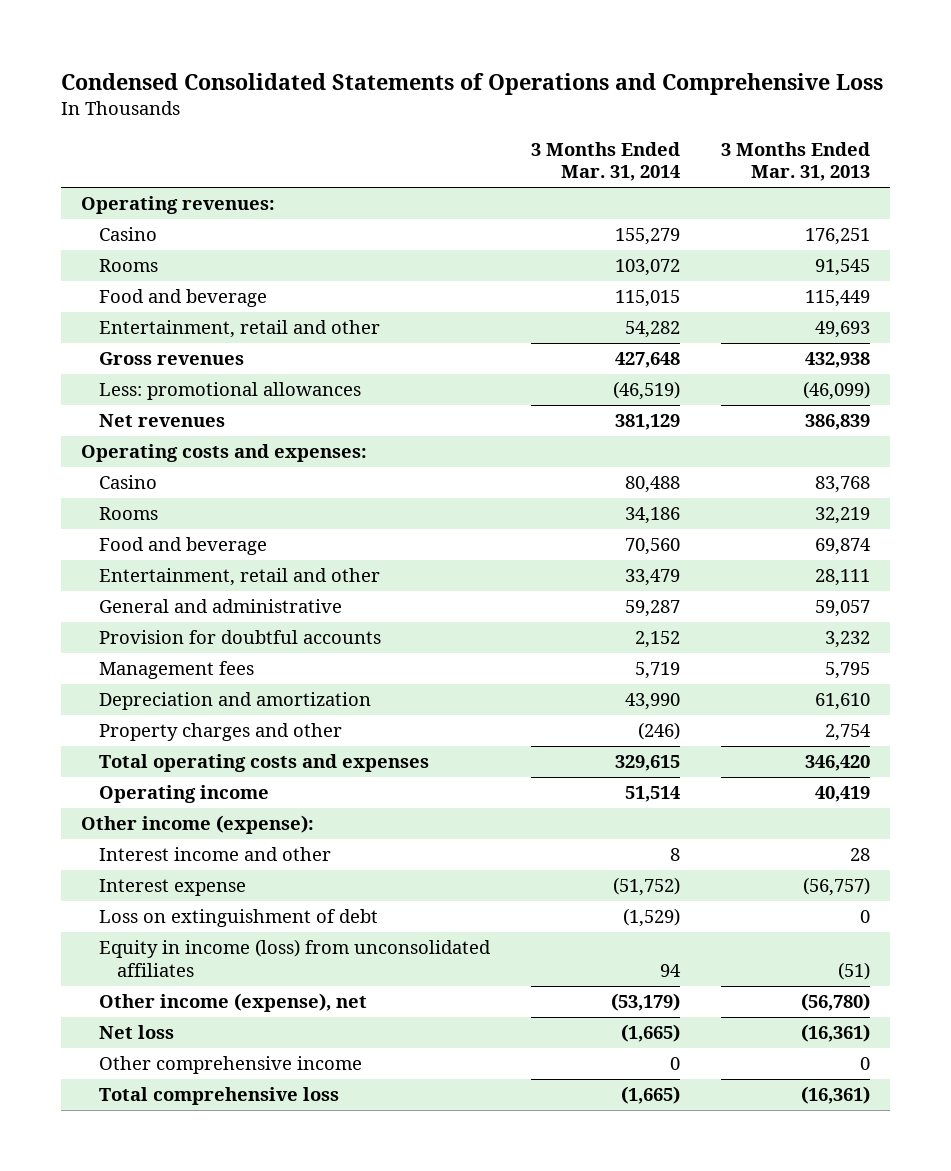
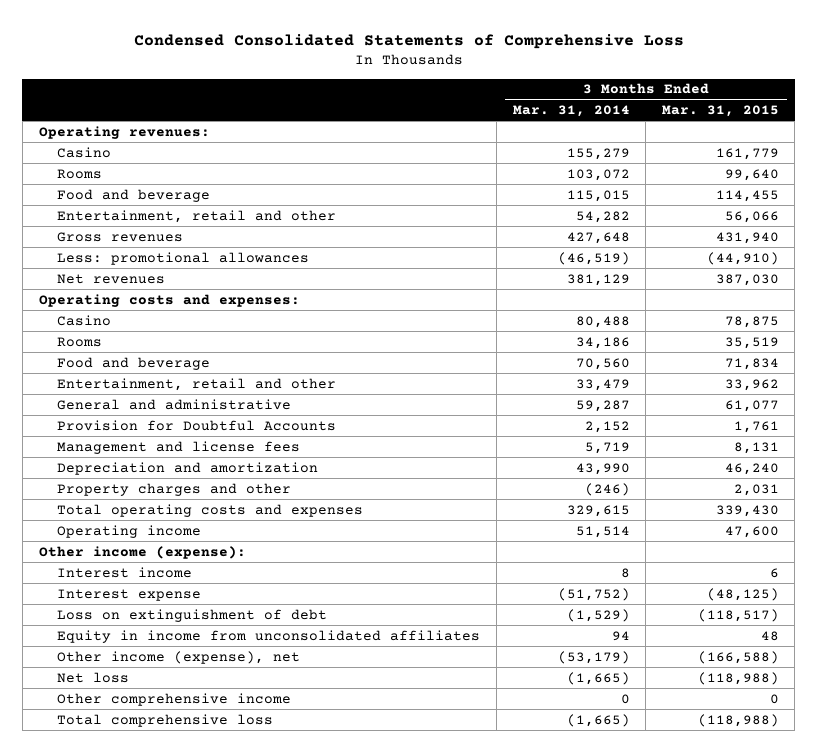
[60,72,883,95] Condensed Consolidated Statements of Operations and Comprehensive Loss -> [133,33,684,49] Condensed Consolidated Statements of Comprehensive Loss
[720,141,870,182] 3 Months Ended Mar. 31, 2013 -> none
none -> [661,105,779,118] Mar. 31, 2015
[99,630,382,645] Provision for doubtful accounts -> [57,419,337,431] Provision for Doubtful Accounts
[99,661,255,680] Management fees -> [57,440,301,454] Management and license fees
[99,847,332,862] Interest income and other -> [57,566,193,578] Interest income
[99,939,492,978] Equity in income (loss) from unconsolidated affiliates -> [57,629,481,643] Equity in income from unconsolidated affiliates

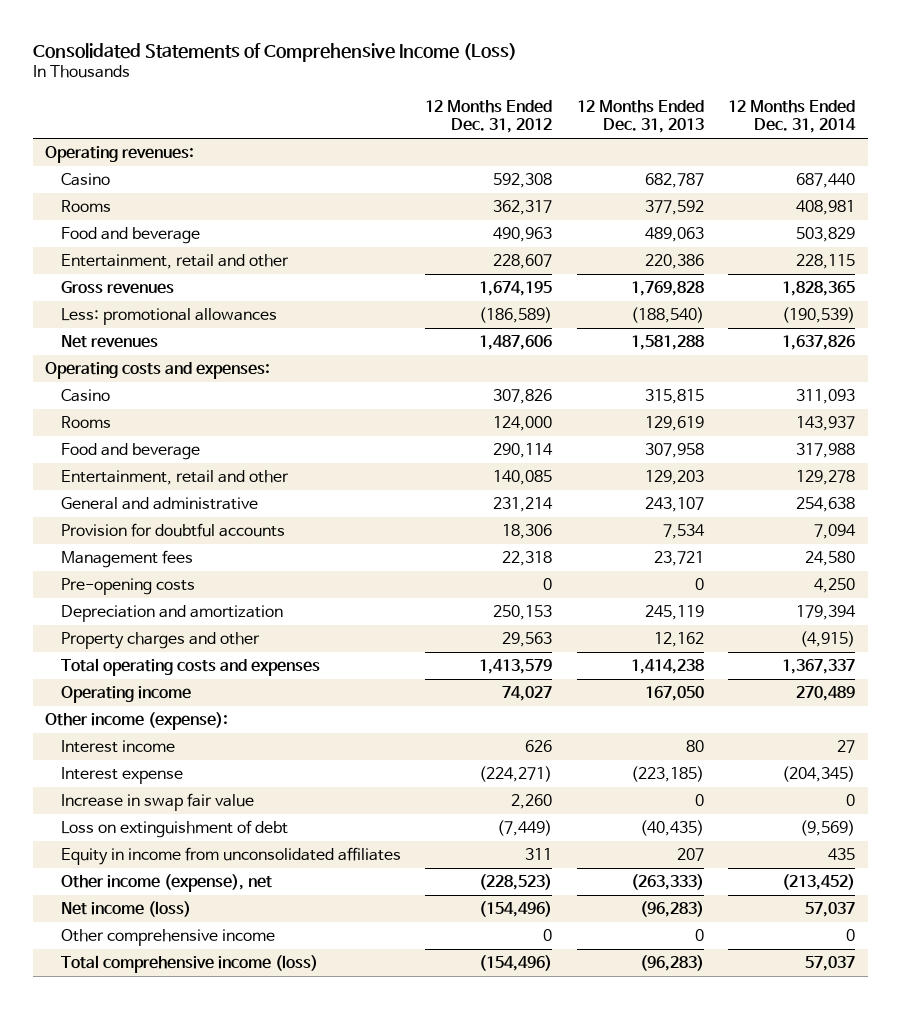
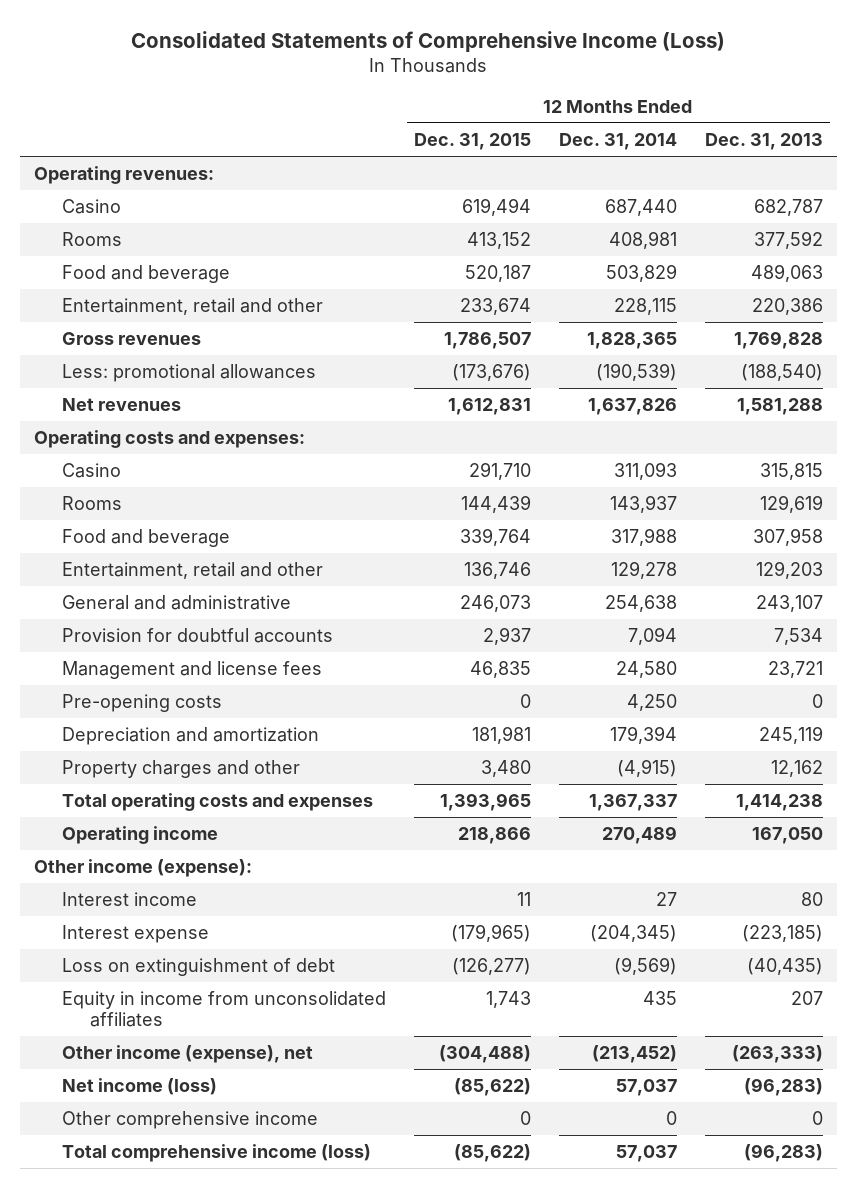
[425,99,553,134] 12 Months Ended Dec. 31, 2012 -> none
none -> [413,133,531,151] Dec. 31, 2015
[60,550,193,569] Management fees -> [61,661,322,680] Management and license fees
[60,793,254,812] Increase in swap fair value -> none

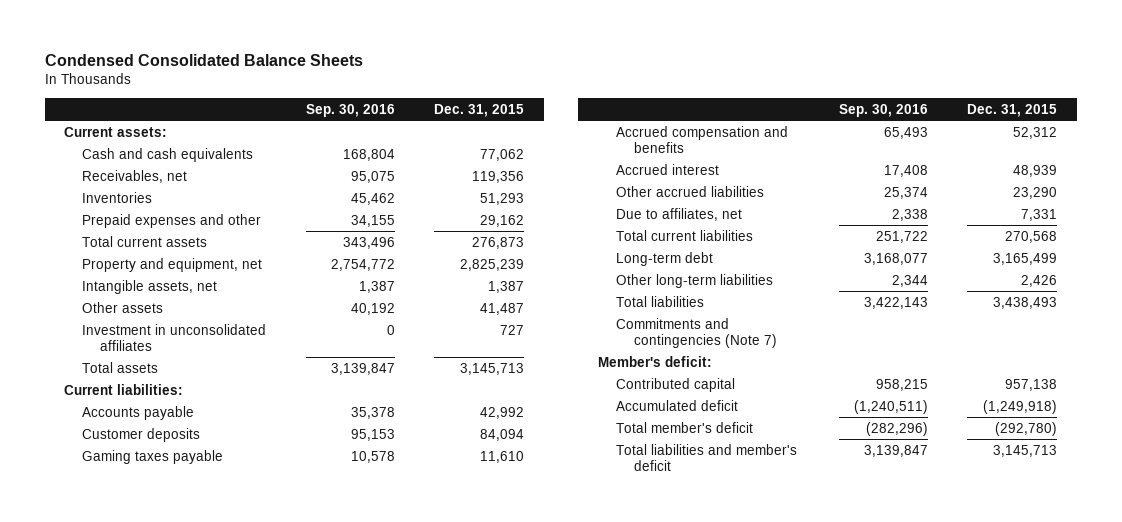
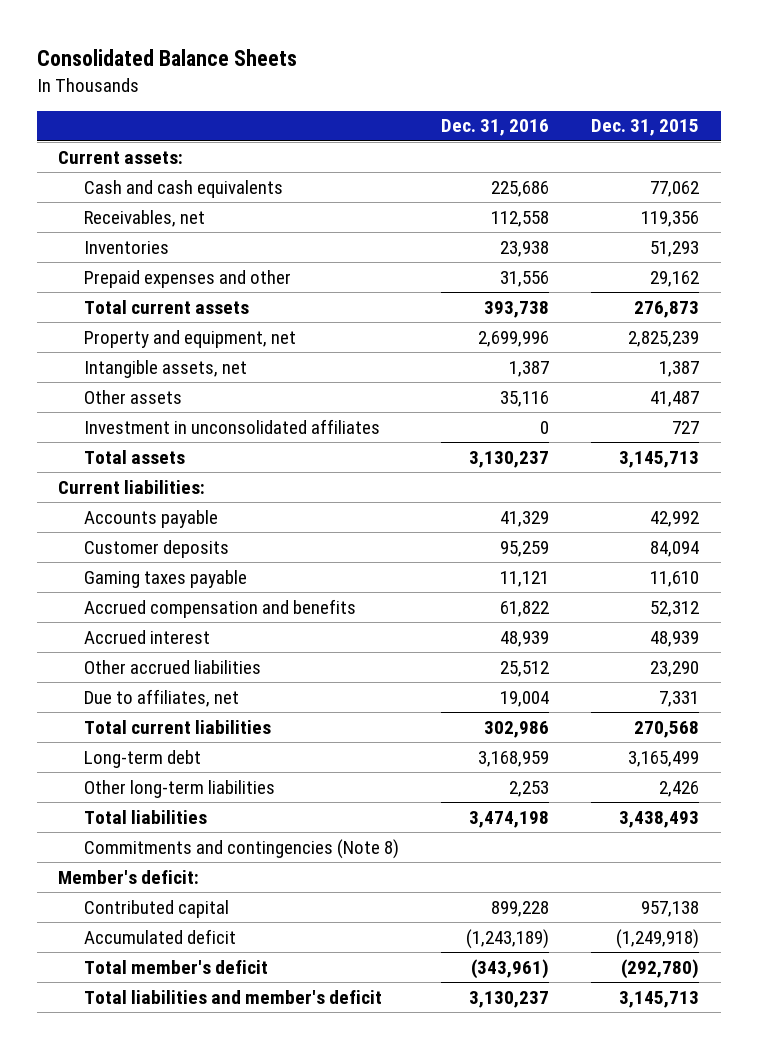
[44,53,363,66] Condensed Consolidated Balance Sheets -> [37,49,298,67] Consolidated Balance Sheets
[305,103,395,117] Sep. 30, 2016 -> none
none -> [441,119,550,137] Dec. 31, 2016
[615,317,777,348] Commitments and contingencies (Note 7) -> [83,838,399,859] Commitments and contingencies (Note 8)

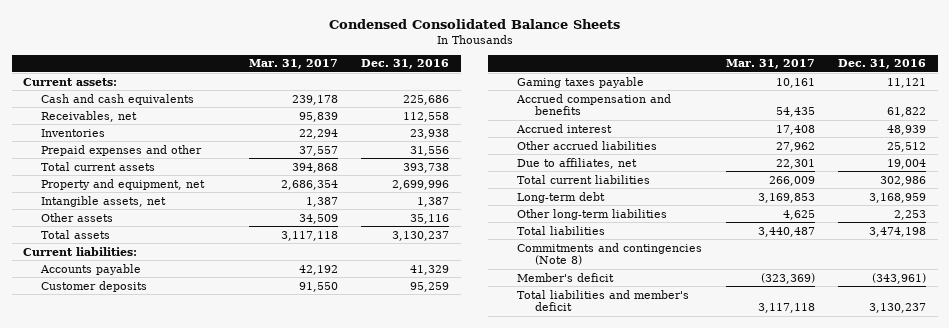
[37,49,298,67] Consolidated Balance Sheets -> [328,18,620,29] Condensed Consolidated Balance Sheets
[591,119,700,137] Dec. 31, 2015 -> none
none -> [248,59,338,70] Mar. 31, 2017
[83,418,380,434] Investment in unconsolidated affiliates -> none
[58,869,200,884] Member's deficit: -> none
[83,899,229,918] Contributed capital -> none
[83,928,236,944] Accumulated deficit -> none
[83,959,268,974] Total member's deficit -> [517,272,615,282] Member's deficit

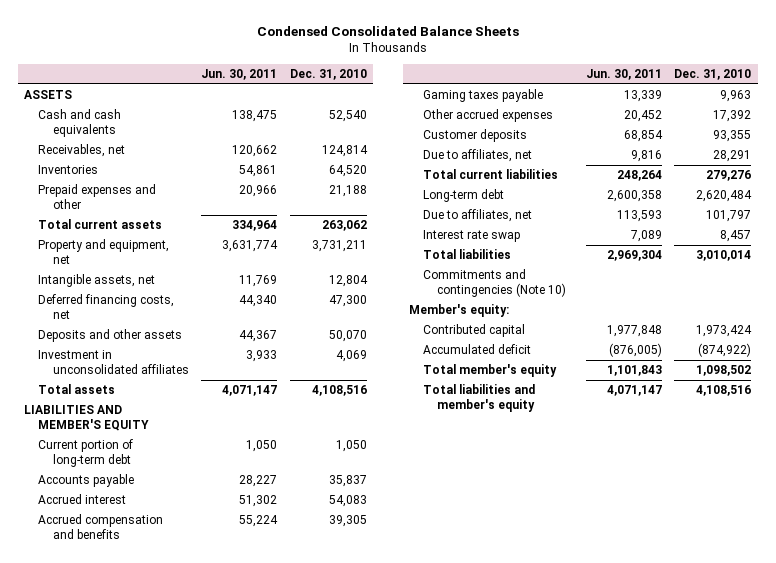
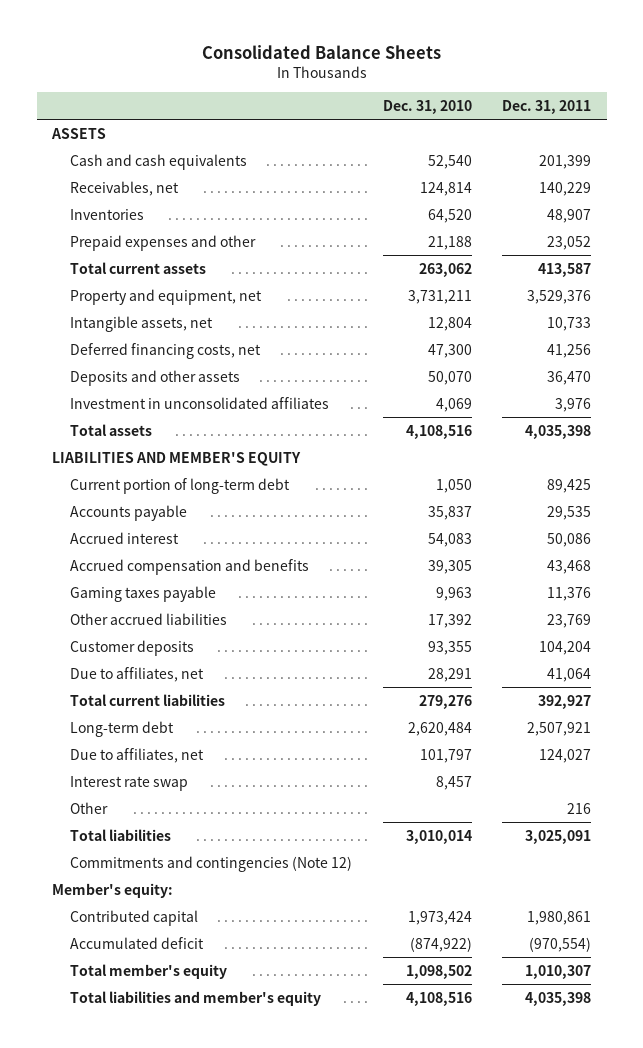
[256,26,519,37] Condensed Consolidated Balance Sheets -> [201,44,441,59] Consolidated Balance Sheets
[201,69,278,81] Jun. 30, 2011 -> none
none -> [502,99,592,114] Dec. 31, 2011
[423,108,554,122] Other accrued expenses -> [70,612,228,625] Other accrued liabilities
none -> [70,801,109,814] Other
[423,268,567,297] Commitments and contingencies (Note 10) -> [70,855,353,872] Commitments and contingencies (Note 12)

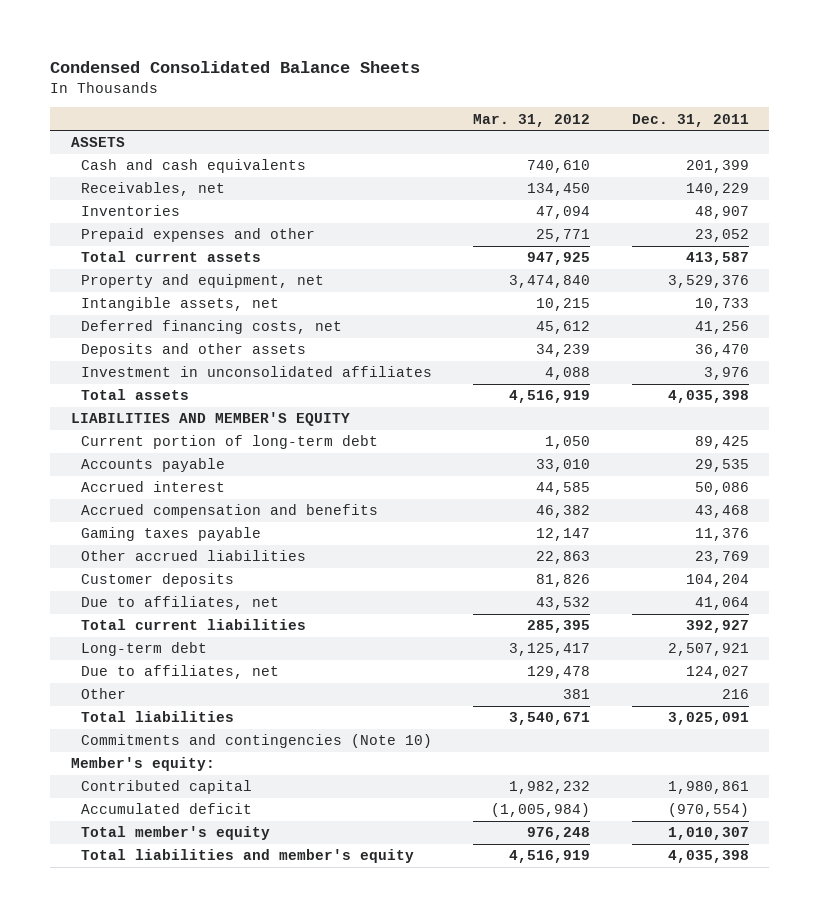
[201,44,441,59] Consolidated Balance Sheets -> [49,60,420,73] Condensed Consolidated Balance Sheets
[382,99,472,114] Dec. 31, 2010 -> none
none -> [473,113,591,127] Mar. 31, 2012
[70,775,189,791] Interest rate swap -> none
[70,855,353,872] Commitments and contingencies (Note 12) -> [81,734,433,749] Commitments and contingencies (Note 10)

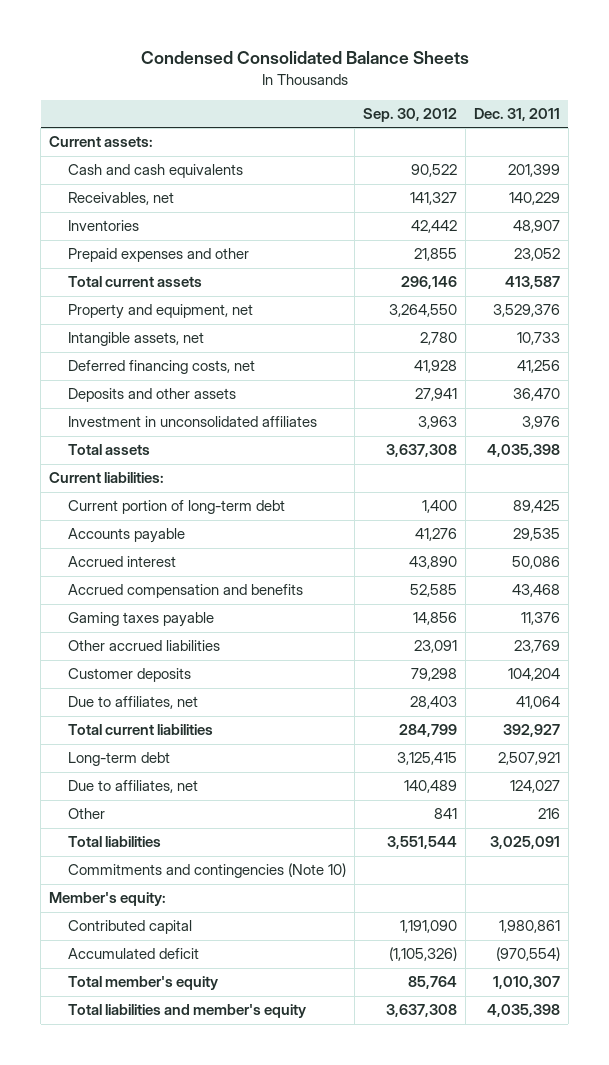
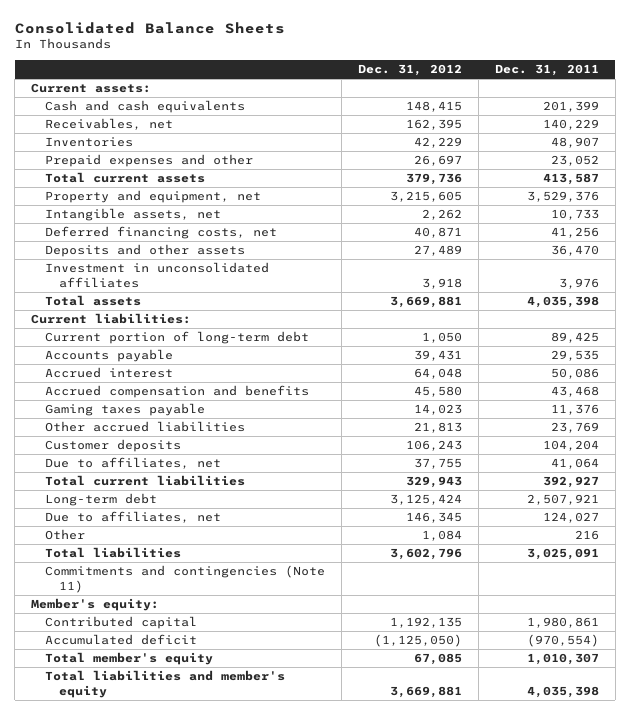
[140,51,469,65] Condensed Consolidated Balance Sheets -> [14,21,285,34] Consolidated Balance Sheets
[362,107,457,122] Sep. 30, 2012 -> none
none -> [357,64,462,77] Dec. 31, 2012
[67,863,346,879] Commitments and contingencies (Note 10) -> [44,565,325,593] Commitments and contingencies (Note 11)

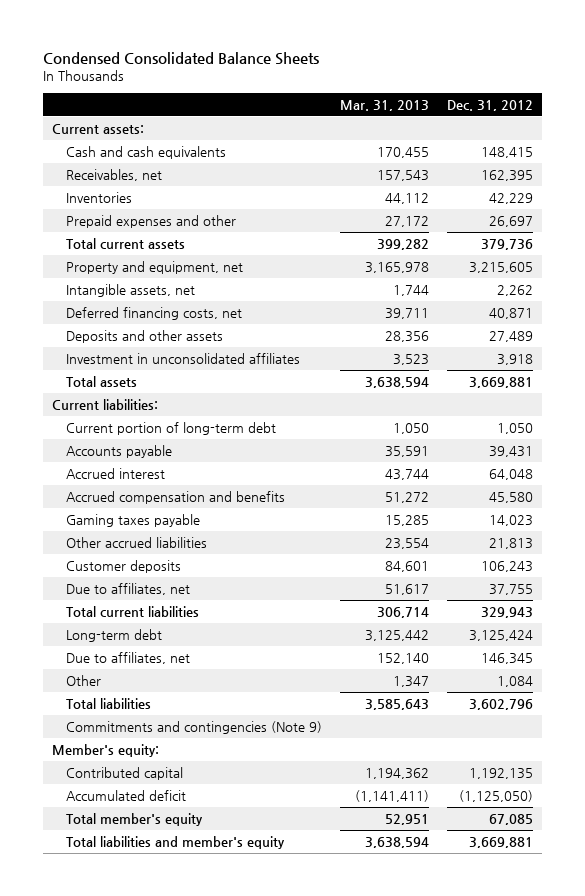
[14,21,285,34] Consolidated Balance Sheets -> [42,51,319,65] Condensed Consolidated Balance Sheets
[494,64,599,77] Dec. 31, 2011 -> none
none -> [340,99,430,111] Mar. 31, 2013
[44,565,325,593] Commitments and contingencies (Note 11) -> [66,720,323,734] Commitments and contingencies (Note 9)

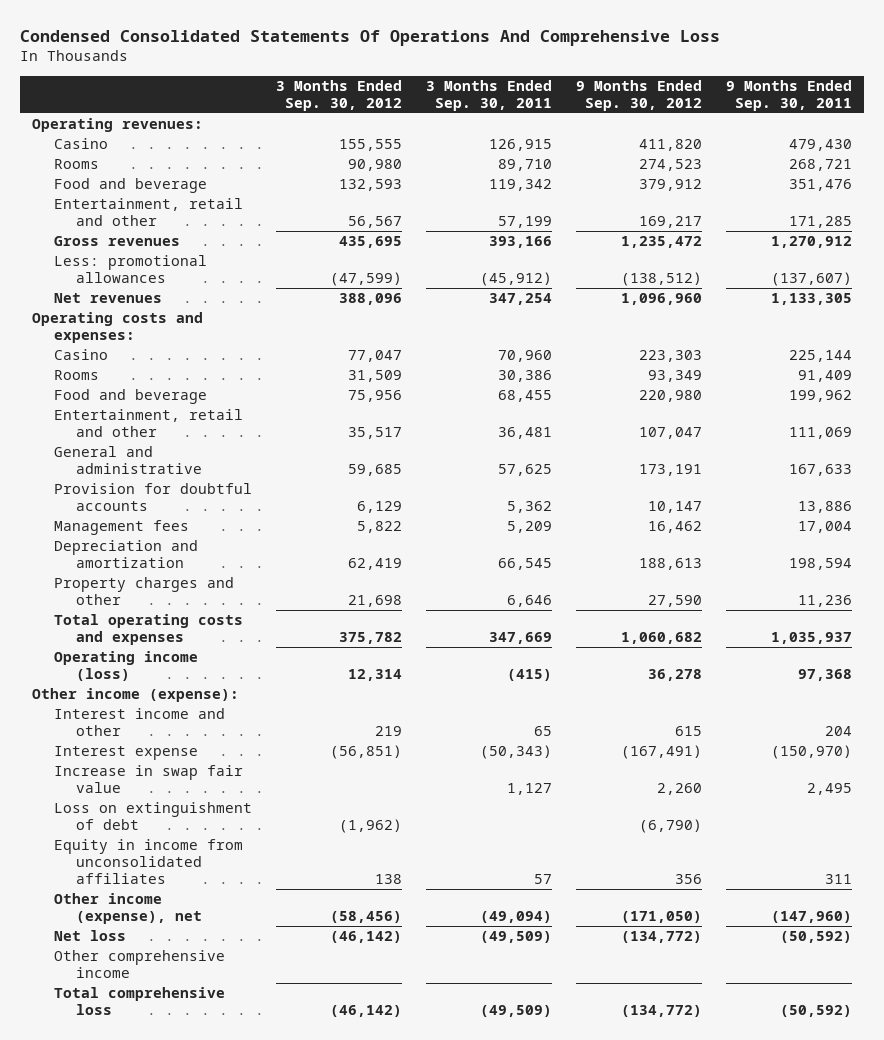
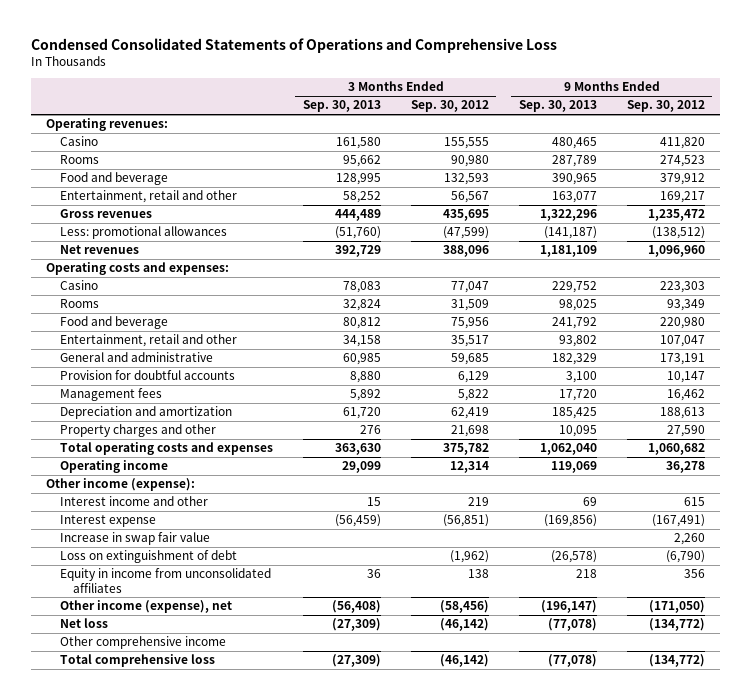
[19,30,720,47] Condensed Consolidated Statements Of Operations And Comprehensive Loss -> [31,37,558,53] Condensed Consolidated Statements of Operations and Comprehensive Loss
[426,80,553,111] 3 Months Ended Sep. 30, 2011 -> none
[726,80,853,111] 9 Months Ended Sep. 30, 2011 -> none
none -> [302,100,381,113] Sep. 30, 2013
none -> [518,100,597,113] Sep. 30, 2013
[54,651,199,681] Operating income (loss) -> [59,460,168,474] Operating income

